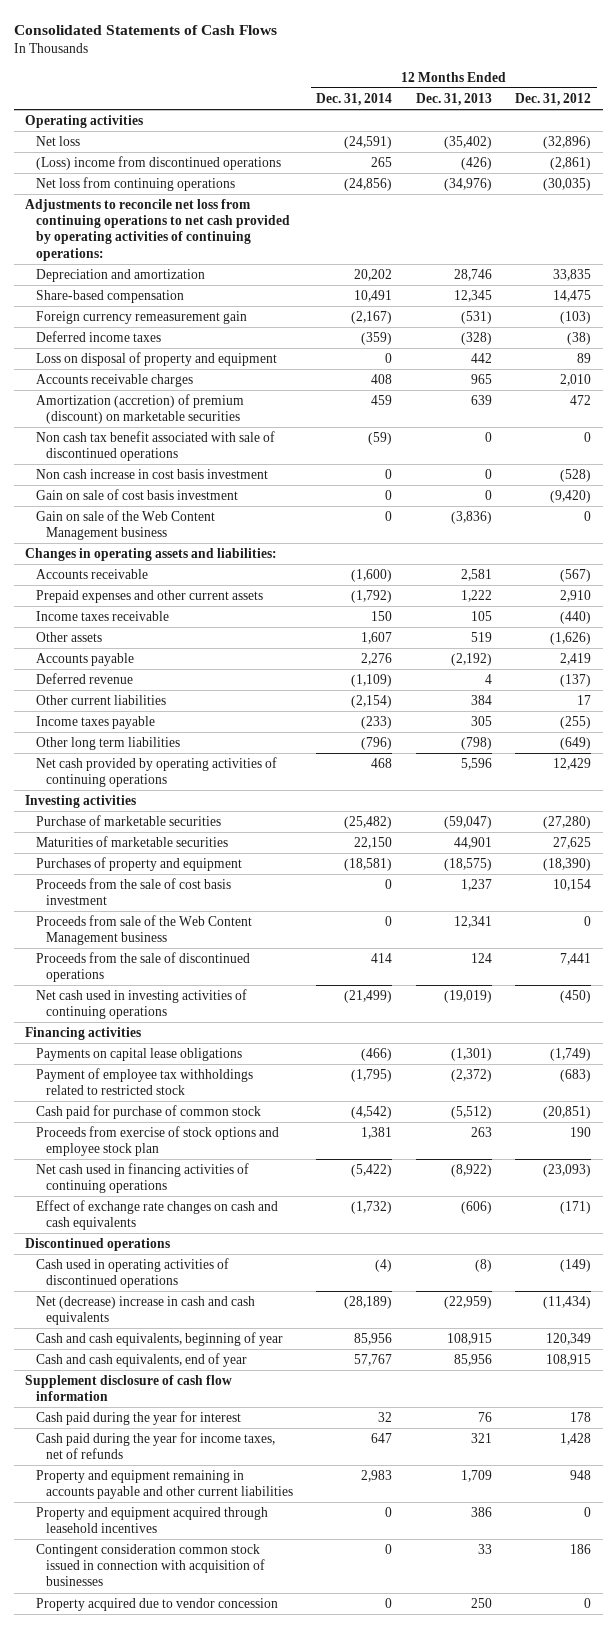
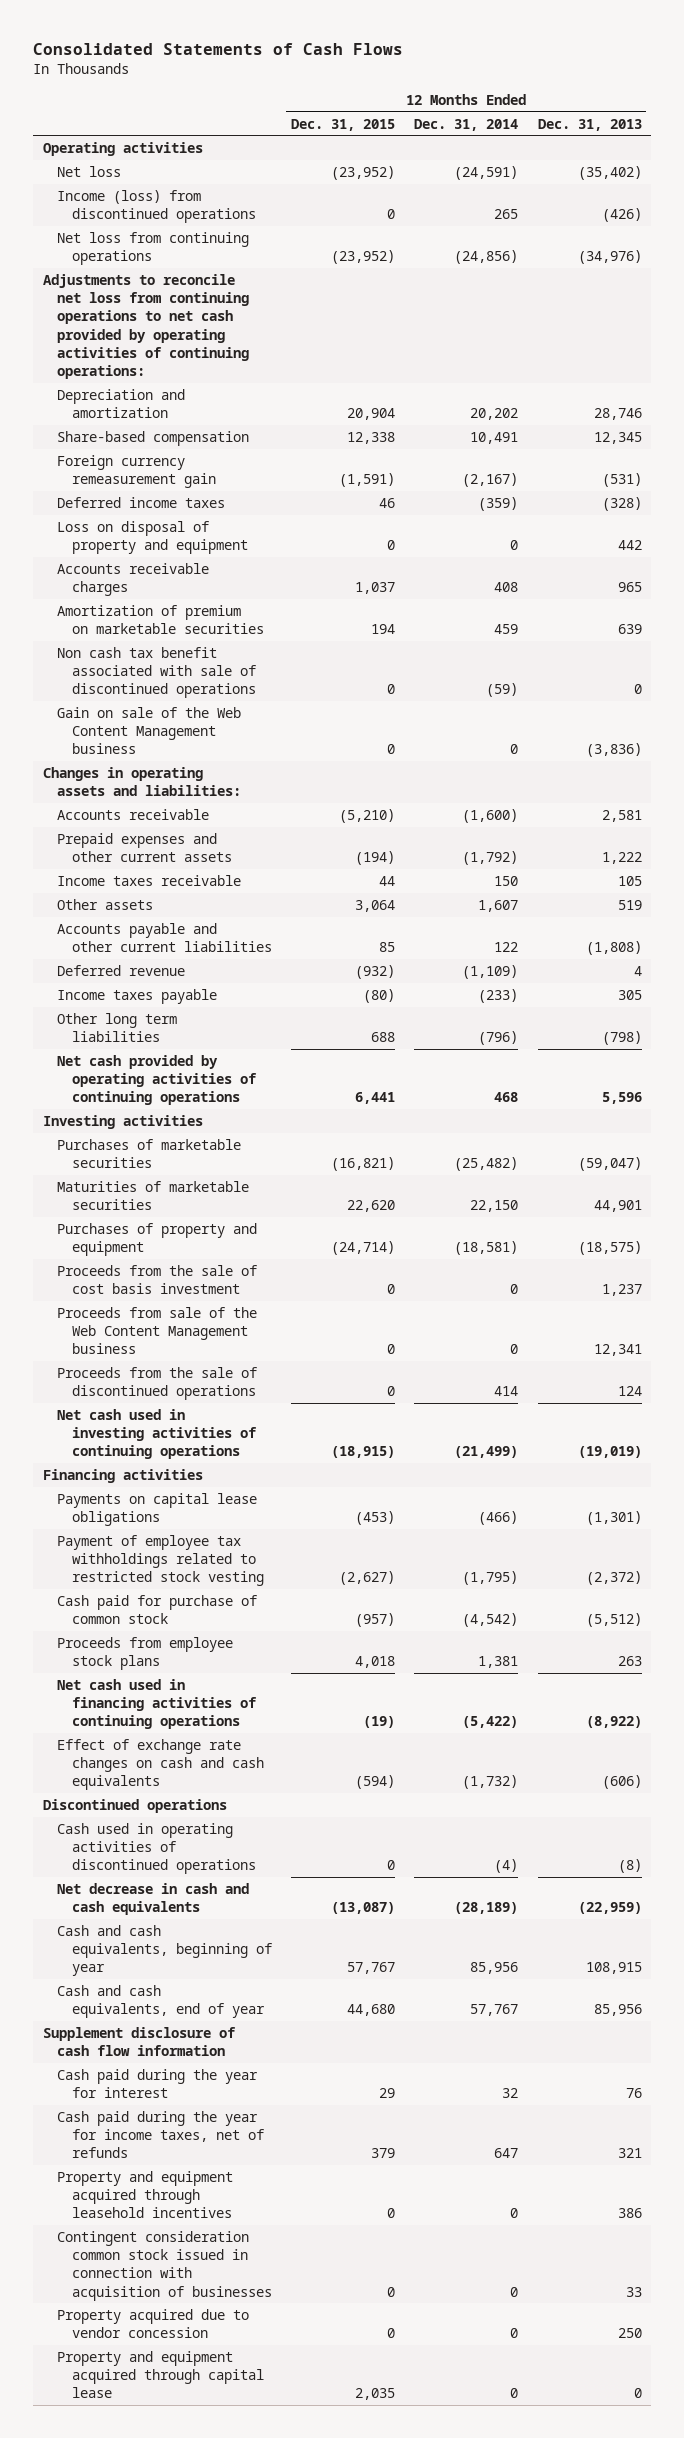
[515,92,592,106] Dec. 31, 2012 -> none
none -> [291,118,396,131] Dec. 31, 2015
[35,156,281,171] (Loss) income from discontinued operations -> [57,189,256,224] Income (loss) from discontinued operations
[35,394,244,425] Amortization (accretion) of premium (discount) on marketable securities -> [57,604,264,635] Amortization of premium on marketable securities
[35,469,268,480] Non cash increase in cost basis investment -> none
[35,489,238,501] Gain on sale of cost basis investment -> none
[35,653,134,667] Accounts payable -> [57,922,272,953] Accounts payable and other current liabilities
[361,653,393,666] 2,276 -> [494,942,519,953] 122
[450,653,492,667] (2,192) -> [585,941,642,956] (1,808)
[35,695,166,706] Other current liabilities -> none
[35,815,221,827] Purchase of marketable securities -> [57,1138,242,1169] Purchases of marketable securities
[35,1068,253,1096] Payment of employee tax withholdings related to restricted stock -> [57,1534,264,1587] Payment of employee tax withholdings related to restricted stock vesting
[35,1126,279,1157] Proceeds from exercise of stock options and employee stock plan -> [57,1636,234,1671] Proceeds from employee stock plans
[35,1296,255,1326] Net (decrease) increase in cash and cash equivalents -> [57,1882,250,1916] Net decrease in cash and cash equivalents
[35,1470,293,1500] Property and equipment remaining in accounts payable and other current liabilities -> none
none -> [57,2350,264,2399] Property and equipment acquired through capital lease

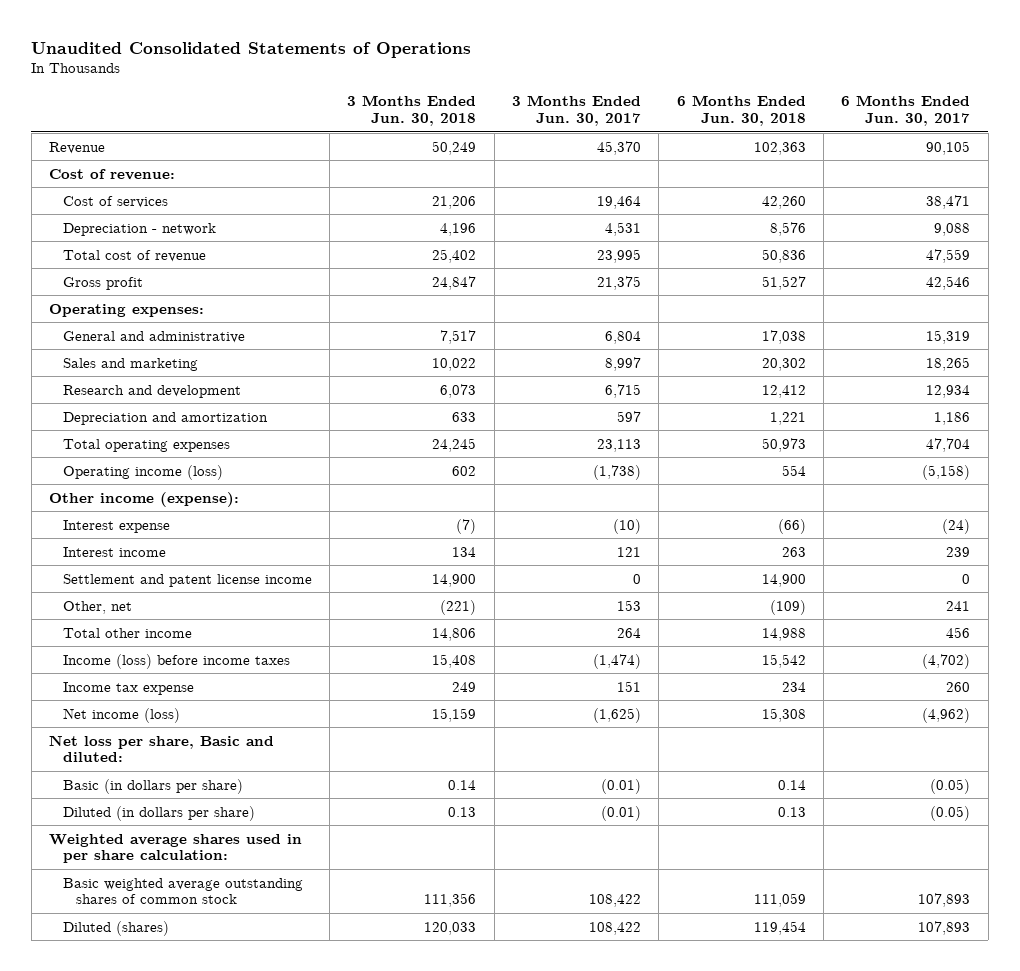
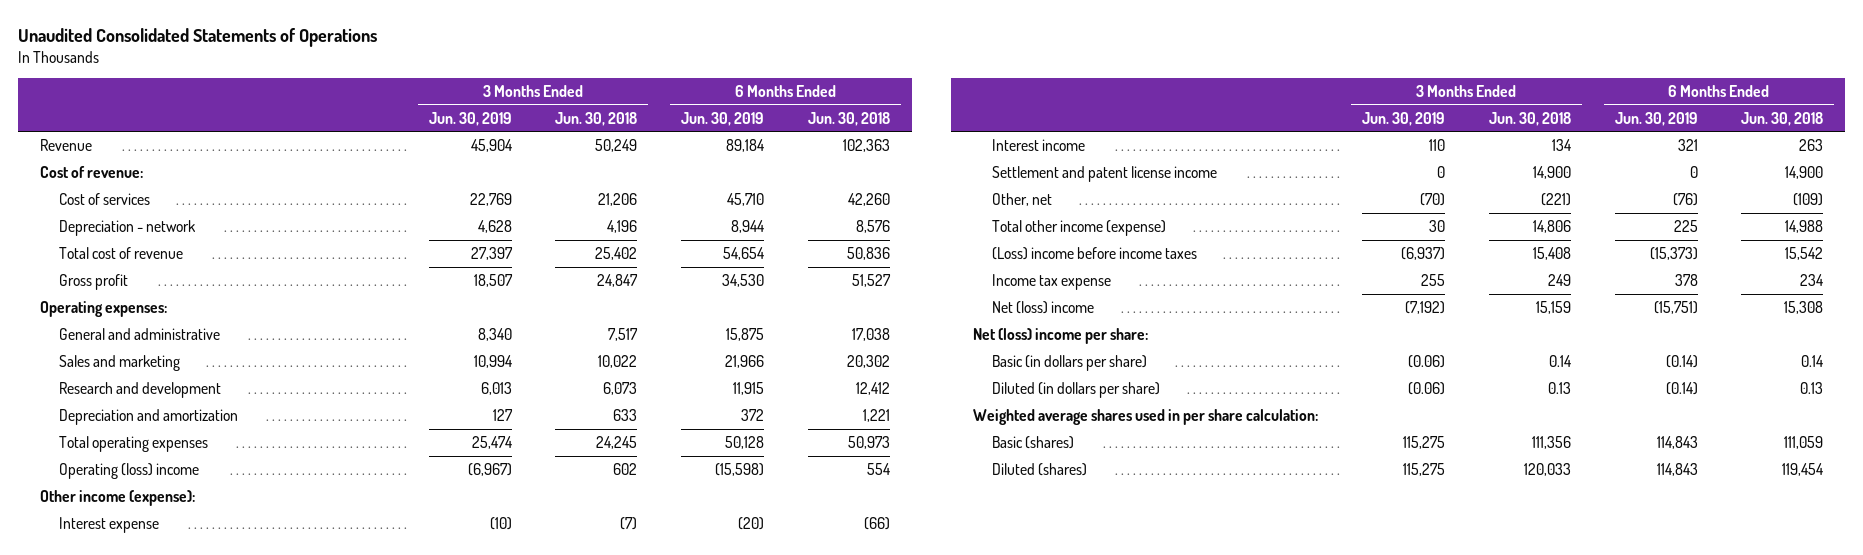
[512,95,642,127] 3 Months Ended Jun. 30, 2017 -> none
[841,95,971,127] 6 Months Ended Jun. 30, 2017 -> none
none -> [428,111,512,126] Jun. 30, 2019
none -> [681,111,765,126] Jun. 30, 2019
[62,464,223,480] Operating income (loss) -> [59,462,200,479] Operating (loss) income
[62,627,192,638] Total other income -> [992,219,1167,236] Total other income (expense)
[62,653,290,669] Income (loss) before income taxes -> [992,246,1198,260] (Loss) income before income taxes
[62,707,180,723] Net income (loss) -> [992,300,1095,314] Net (loss) income
[49,734,275,763] Net loss per share, Basic and diluted: -> [972,327,1148,344] Net (loss) income per share:
[62,877,303,905] Basic weighted average outstanding shares of common stock -> [992,435,1075,449] Basic (shares)

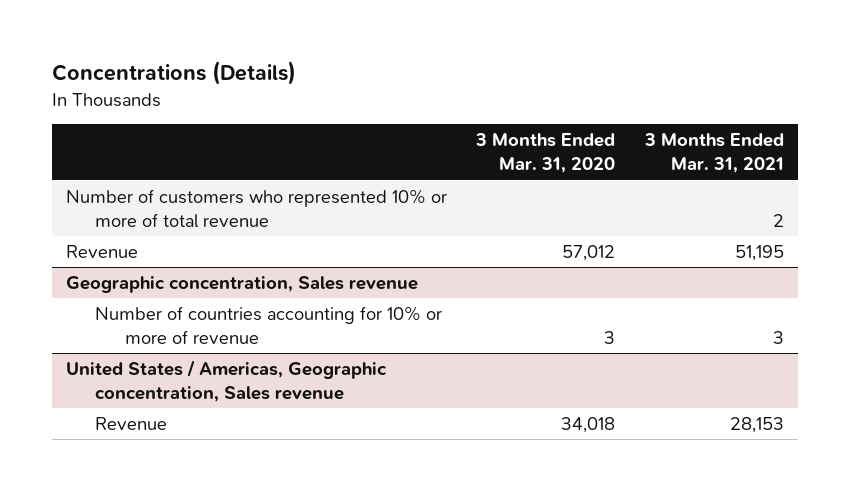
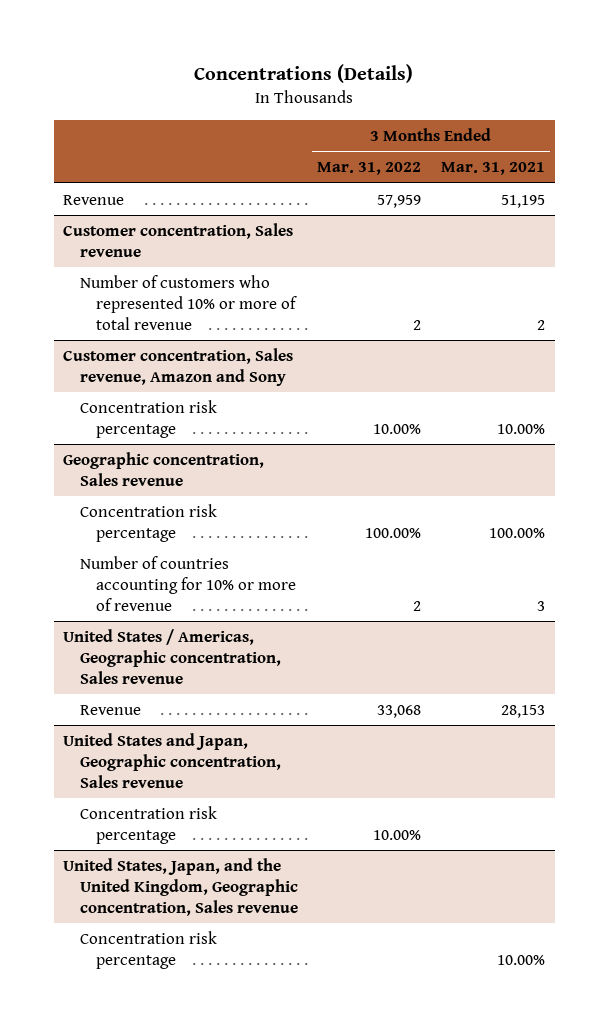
[475,133,616,174] 3 Months Ended Mar. 31, 2020 -> none
none -> [317,162,422,176] Mar. 31, 2022
[66,188,448,229] Number of customers who represented 10% or more of total revenue -> none
none -> [63,222,294,257] Customer concentration, Sales revenue
none -> [79,274,297,331] Number of customers who represented 10% or more of total revenue
none -> [63,347,294,386] Customer concentration, Sales revenue, Amazon and Sony
none -> [79,399,217,438] Concentration risk percentage
none -> [79,503,217,542] Concentration risk percentage
none -> [63,732,281,789] United States and Japan, Geographic concentration, Sales revenue
none -> [79,805,217,844] Concentration risk percentage
none -> [63,857,298,917] United States, Japan, and the United Kingdom, Geographic concentration, Sales revenue
none -> [79,930,217,969] Concentration risk percentage

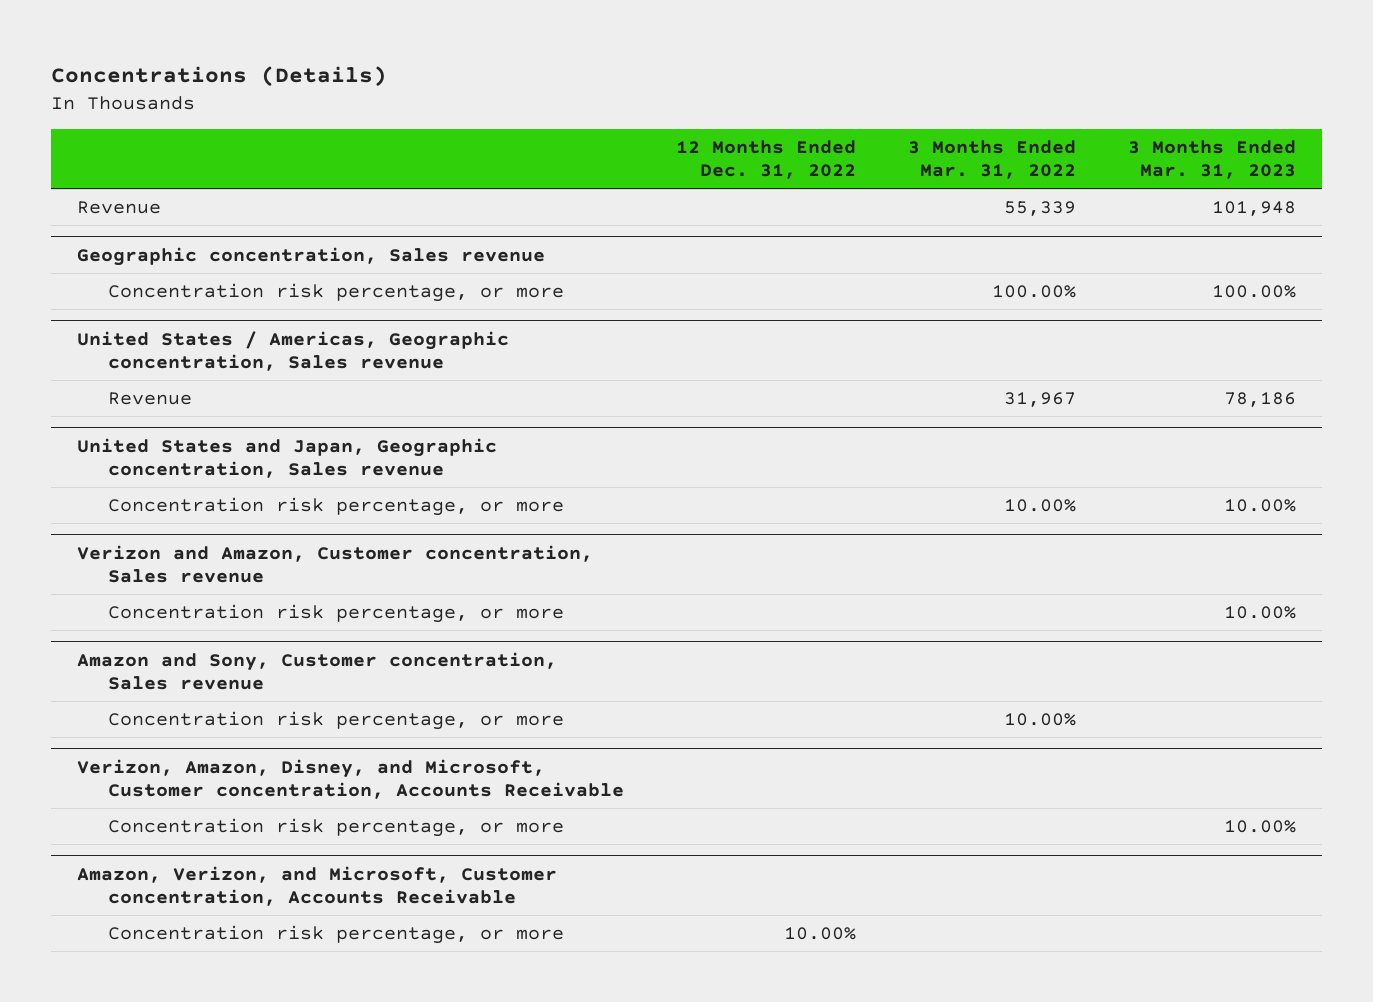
[441,162,546,176] Mar. 31, 2021 -> none
none -> [676,139,857,179] 12 Months Ended Dec. 31, 2022
none -> [1128,139,1297,179] 3 Months Ended Mar. 31, 2023
[63,222,294,257] Customer concentration, Sales revenue -> none
[79,274,297,331] Number of customers who represented 10% or more of total revenue -> none
[63,347,294,386] Customer concentration, Sales revenue, Amazon and Sony -> none
[79,399,217,438] Concentration risk percentage -> none
[377,194,422,208] 57,959 -> [1004,201,1077,217] 55,339
[79,555,296,612] Number of countries accounting for 10% or more of revenue -> none
[79,503,217,542] Concentration risk percentage -> [108,283,565,303] Concentration risk percentage, or more
[377,704,422,718] 33,068 -> [1004,392,1077,408] 31,967
[63,857,298,917] United States, Japan, and the United Kingdom, Geographic concentration, Sales revenue -> none
[79,805,217,844] Concentration risk percentage -> [108,497,565,517] Concentration risk percentage, or more
none -> [76,544,593,583] Verizon and Amazon, Customer concentration, Sales revenue
[79,930,217,969] Concentration risk percentage -> [108,604,565,624] Concentration risk percentage, or more
none -> [76,651,557,690] Amazon and Sony, Customer concentration, Sales revenue
none -> [108,711,565,731] Concentration risk percentage, or more
none -> [76,758,625,799] Verizon, Amazon, Disney, and Microsoft, Customer concentration, Accounts Receivable
none -> [108,818,565,838] Concentration risk percentage, or more
none -> [76,865,557,906] Amazon, Verizon, and Microsoft, Customer concentration, Accounts Receivable
none -> [108,925,565,945] Concentration risk percentage, or more

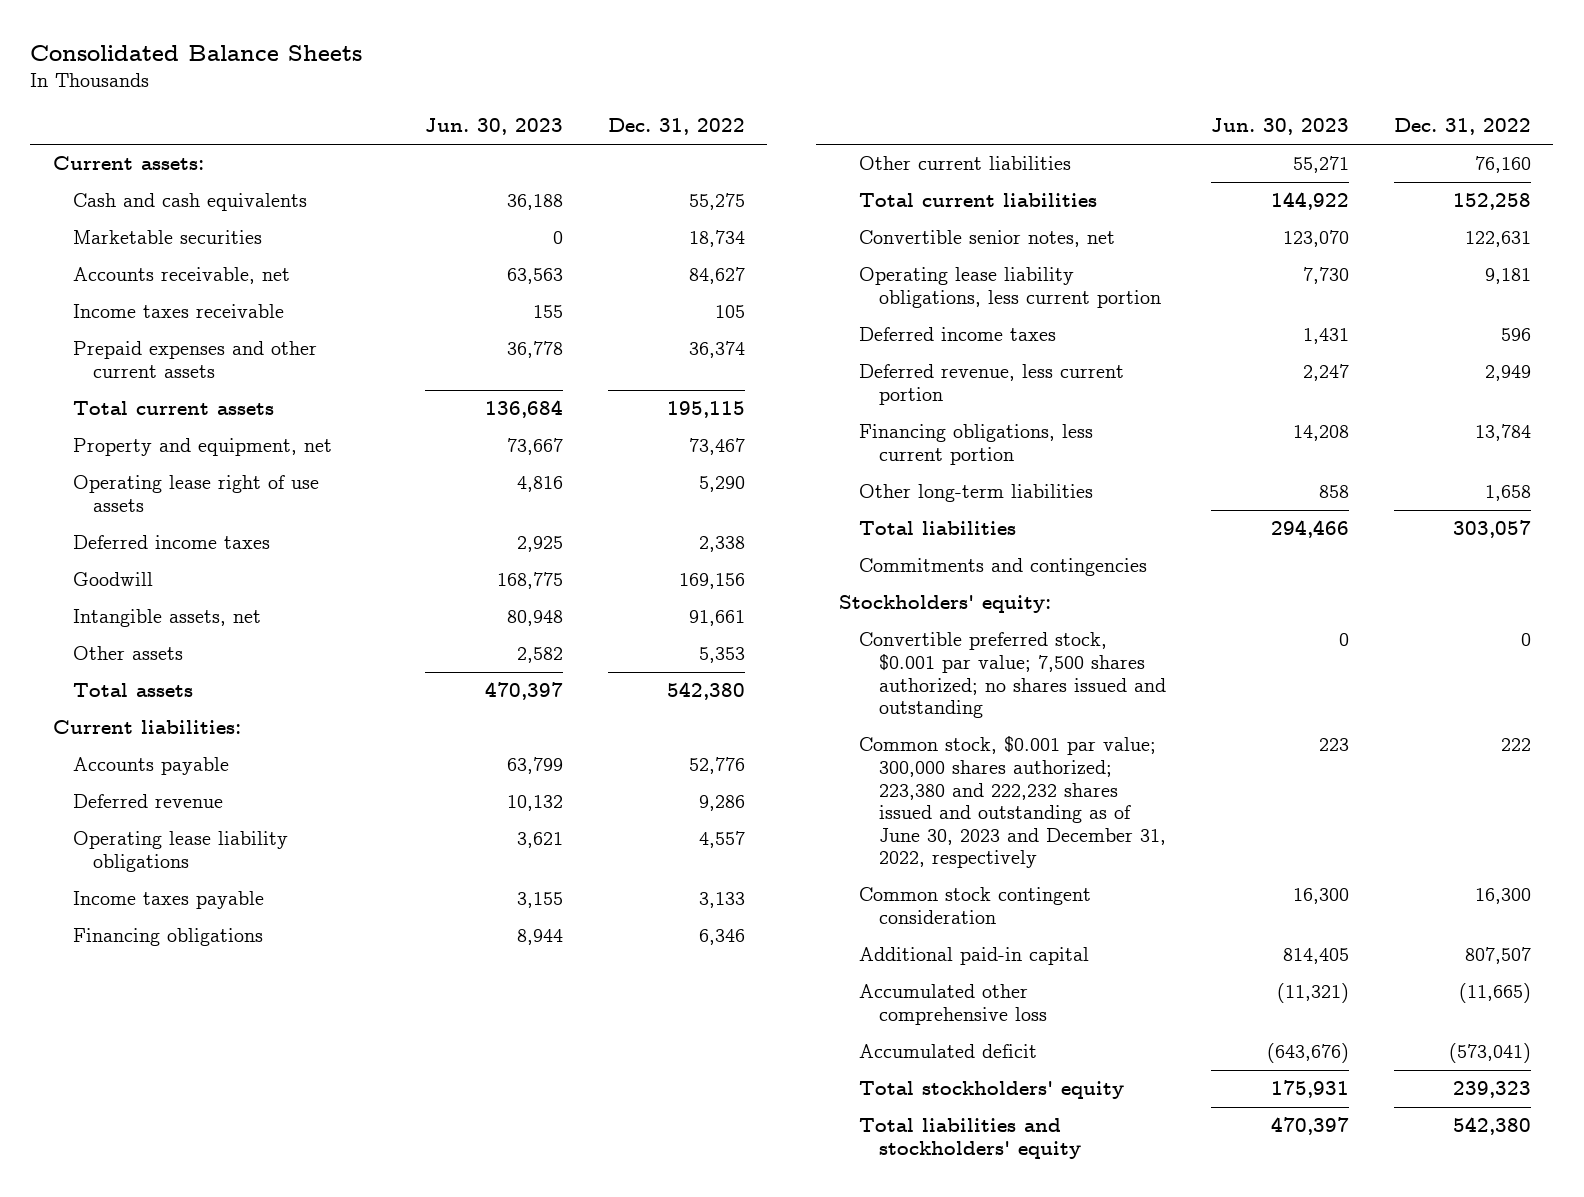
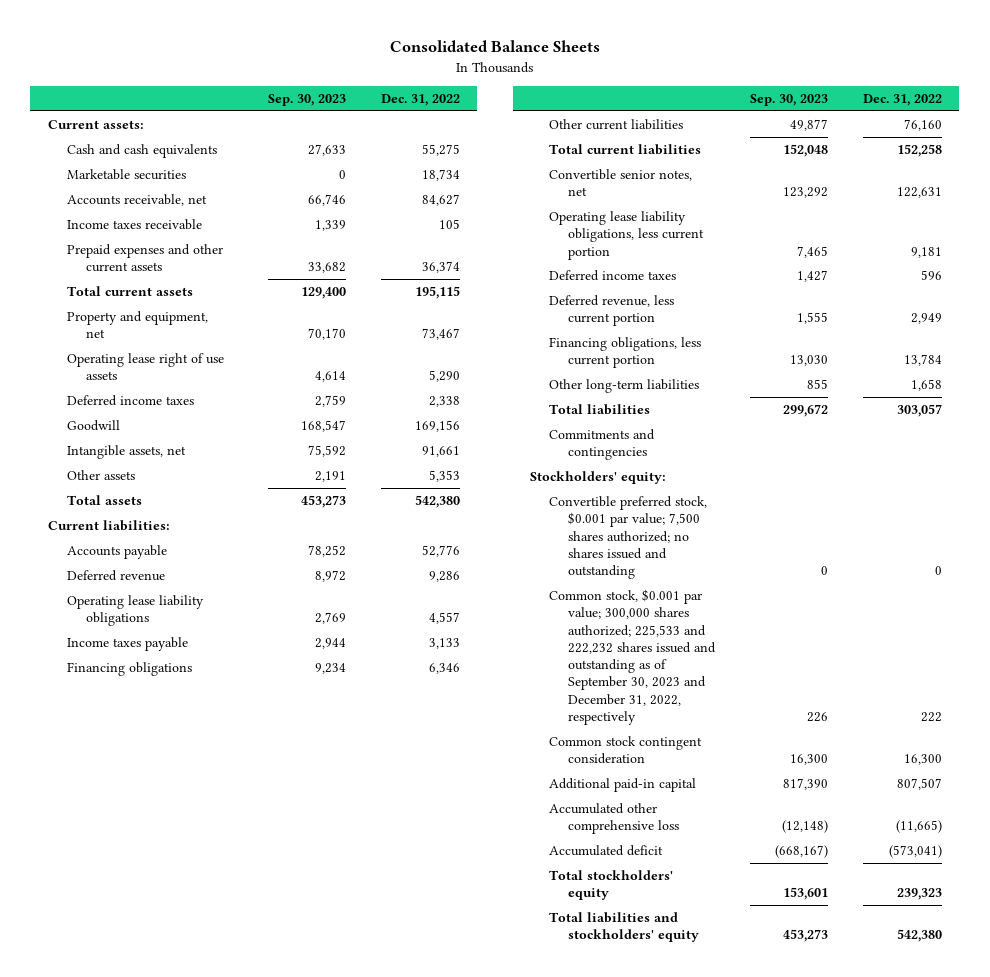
[424,118,563,136] Jun. 30, 2023 -> none
none -> [267,93,346,106] Sep. 30, 2023
[858,736,1166,869] Common stock, $0.001 par value; 300,000 shares authorized; 223,380 and 222,232 shares issued and outstanding as of June 30, 2023 and December 31, 2022, respectively -> [549,589,717,725] Common stock, $0.001 par value; 300,000 shares authorized; 225,533 and 222,232 shares issued and outstanding as of September 30, 2023 and December 31, 2022, respectively

